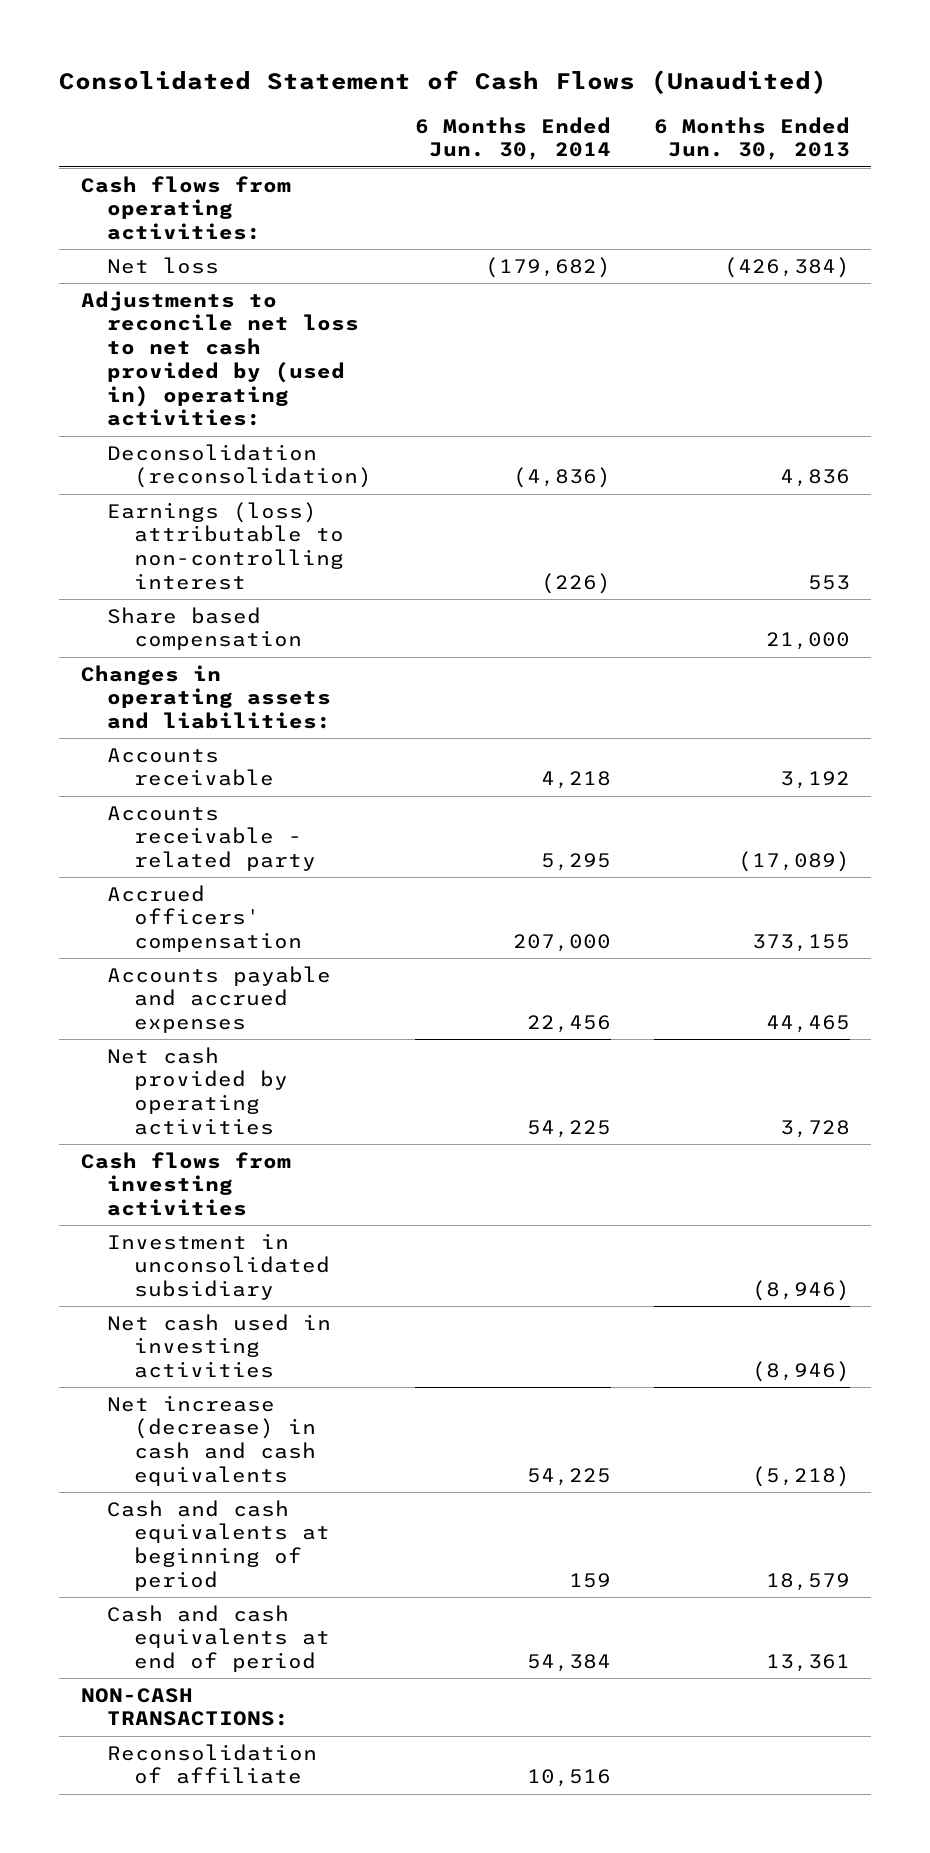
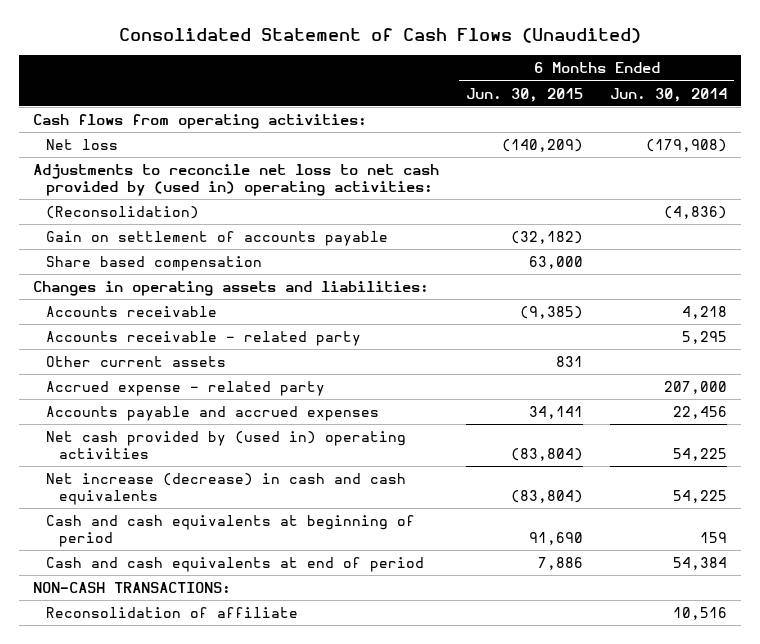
[653,116,850,161] 6 Months Ended Jun. 30, 2013 -> none
none -> [466,87,584,102] Jun. 30, 2015
[484,256,611,278] (179,682) -> [646,138,728,152] (179,908)
[107,501,344,590] Earnings (loss) attributable to non-controlling interest -> none
[107,443,372,489] Deconsolidation (reconsolidation) -> [45,205,199,219] (Reconsolidation)
none -> [45,230,388,246] Gain on settlement of accounts payable
[107,884,302,953] Accrued officers' compensation -> none
none -> [45,355,226,367] Other current assets
none -> [45,380,325,396] Accrued expense - related party
[80,1151,291,1217] Cash flows from investing activities -> none
[107,1232,330,1301] Investment in unconsolidated subsidiary -> none
[107,1313,332,1379] Net cash used in investing activities -> none
[107,1046,288,1135] Net cash provided by operating activities -> [45,430,406,460] Net cash provided by (used in) operating activities

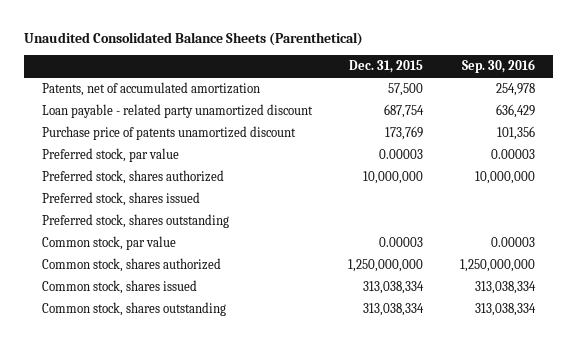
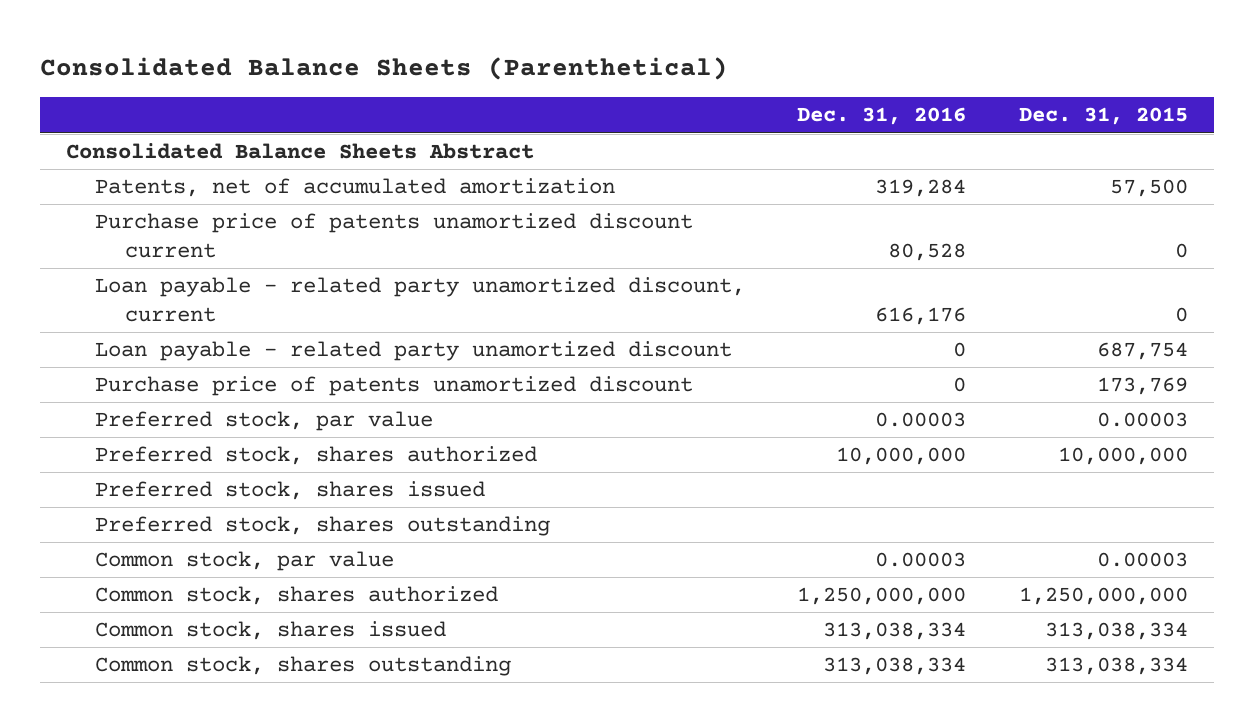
[23,31,363,46] Unaudited Consolidated Balance Sheets (Parenthetical) -> [39,56,728,80] Consolidated Balance Sheets (Parenthetical)
[461,59,535,74] Sep. 30, 2016 -> none
none -> [797,107,967,126] Dec. 31, 2016
none -> [65,143,534,160] Consolidated Balance Sheets Abstract
none -> [95,213,694,259] Purchase price of patents unamortized discount current
none -> [95,277,746,323] Loan payable - related party unamortized discount, current

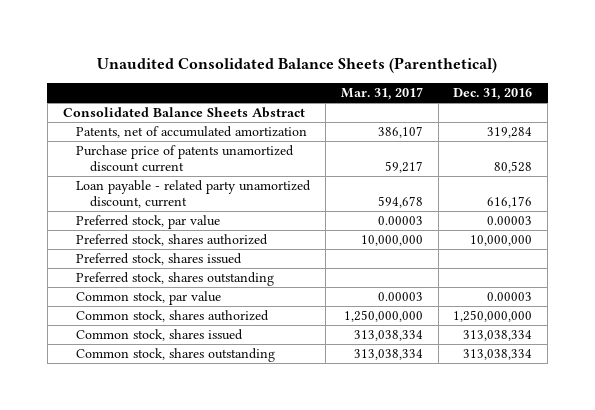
[39,56,728,80] Consolidated Balance Sheets (Parenthetical) -> [97,56,498,73] Unaudited Consolidated Balance Sheets (Parenthetical)
[1018,107,1188,126] Dec. 31, 2015 -> none
none -> [340,86,423,100] Mar. 31, 2017
[95,341,733,362] Loan payable - related party unamortized discount -> none
[95,376,694,397] Purchase price of patents unamortized discount -> none

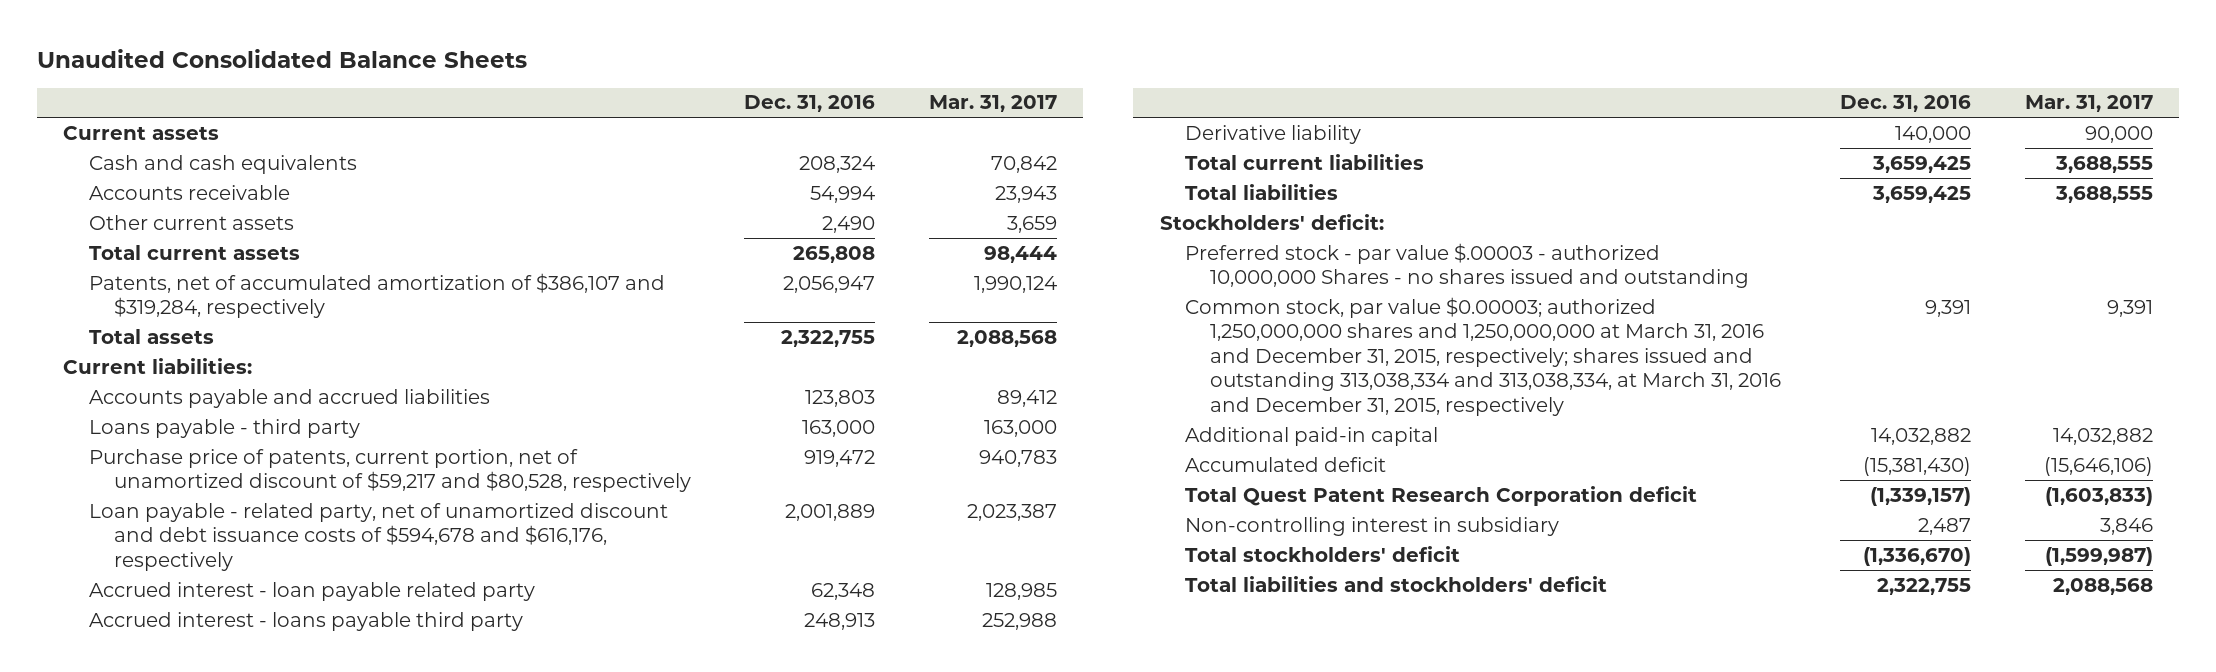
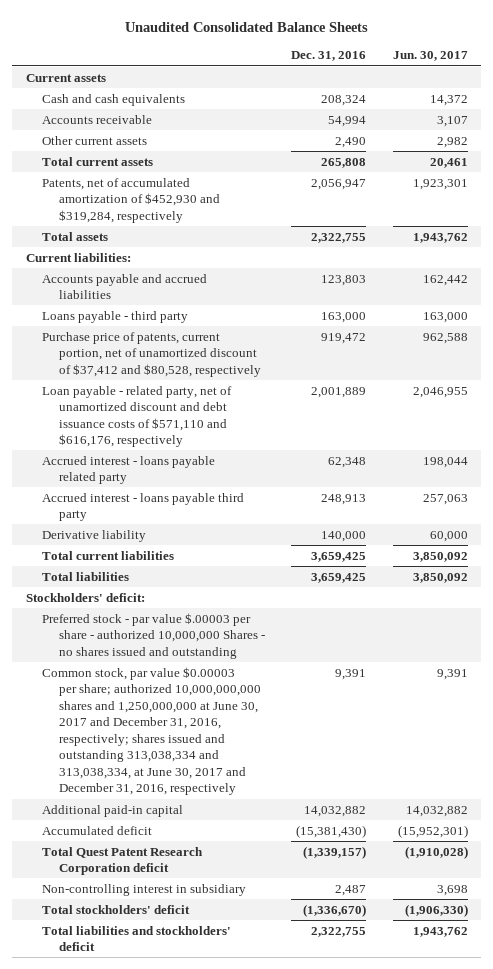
[928,95,1057,113] Mar. 31, 2017 -> none
none -> [392,51,468,62] Jun. 30, 2017
[88,272,665,319] Patents, net of accumulated amortization of $386,107 and $319,284, respectively -> [42,177,220,223] Patents, net of accumulated amortization of $452,930 and $319,284, respectively
[88,448,691,493] Purchase price of patents, current portion, net of unamortized discount of $59,217 and $80,528, respectively -> [42,331,261,377] Purchase price of patents, current portion, net of unamortized discount of $37,412 and $80,528, respectively
[88,502,668,571] Loan payable - related party, net of unamortized discount and debt issuance costs of $594,678 and $616,176, respectively -> [42,385,233,448] Loan payable - related party, net of unamortized discount and debt issuance costs of $571,110 and $616,176, respectively
[88,581,535,601] Accrued interest - loan payable related party -> [42,455,216,485] Accrued interest - loans payable related party
[1184,242,1750,289] Preferred stock - par value $.00003 - authorized 10,000,000 Shares - no shares issued and outstanding -> [42,612,265,659] Preferred stock - par value $.00003 per share - authorized 10,000,000 Shares - no shares issued and outstanding
[1184,296,1782,417] Common stock, par value $0.00003; authorized 1,250,000,000 shares and 1,250,000,000 at March 31, 2016 and December 31, 2015, respectively; shares issued and outstanding 313,038,334 and 313,038,334, at March 31, 2016 and December 31, 2015, respectively -> [42,666,261,796] Common stock, par value $0.00003 per share; authorized 10,000,000,000 shares and 1,250,000,000 at June 30, 2017 and December 31, 2016, respectively; shares issued and outstanding 313,038,334 and 313,038,334, at June 30, 2017 and December 31, 2016, respectively

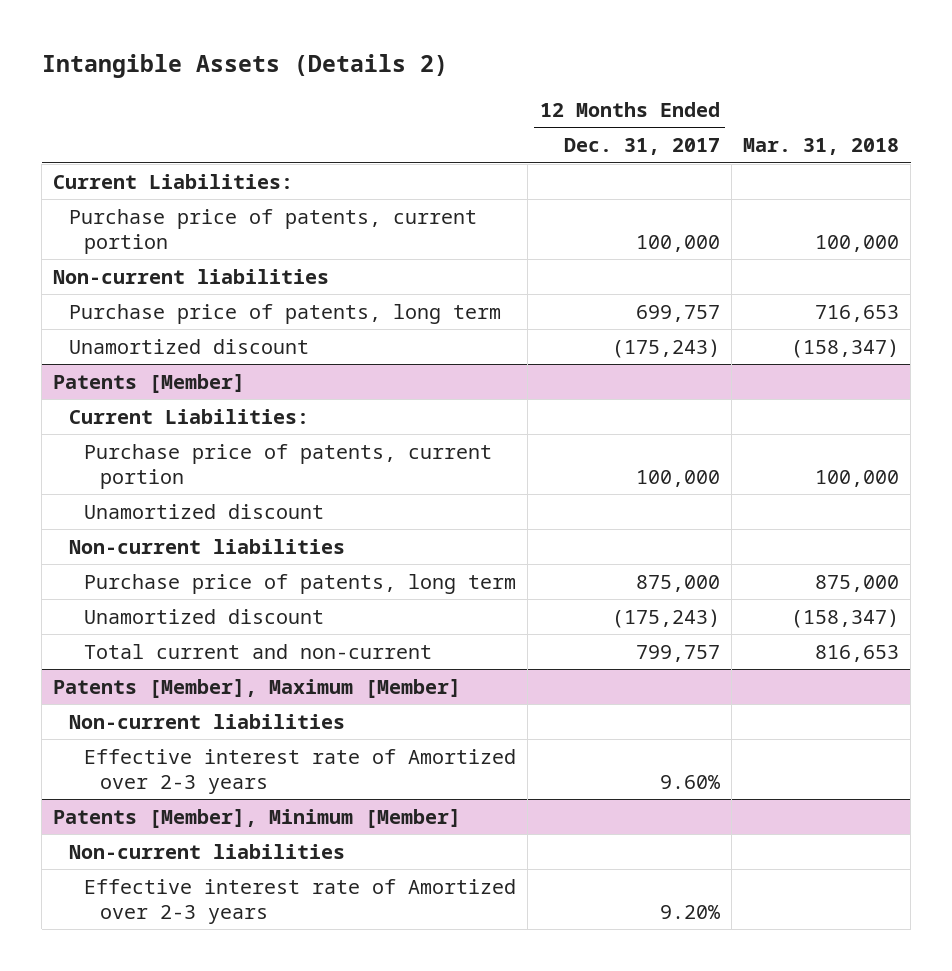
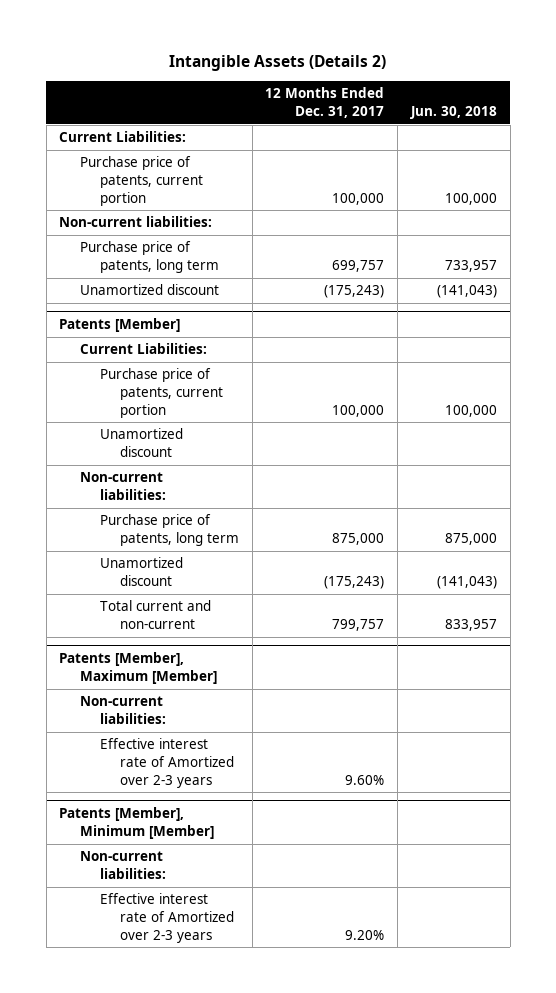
[742,138,899,156] Mar. 31, 2018 -> none
none -> [409,105,497,119] Jun. 30, 2018
[53,268,330,284] Non-current liabilities -> [59,216,213,228] Non-current liabilities:
[68,538,345,554] Non-current liabilities -> [79,472,166,501] Non-current liabilities:
[68,713,345,729] Non-current liabilities -> [79,696,166,725] Non-current liabilities:
[68,843,345,859] Non-current liabilities -> [79,851,166,880] Non-current liabilities:

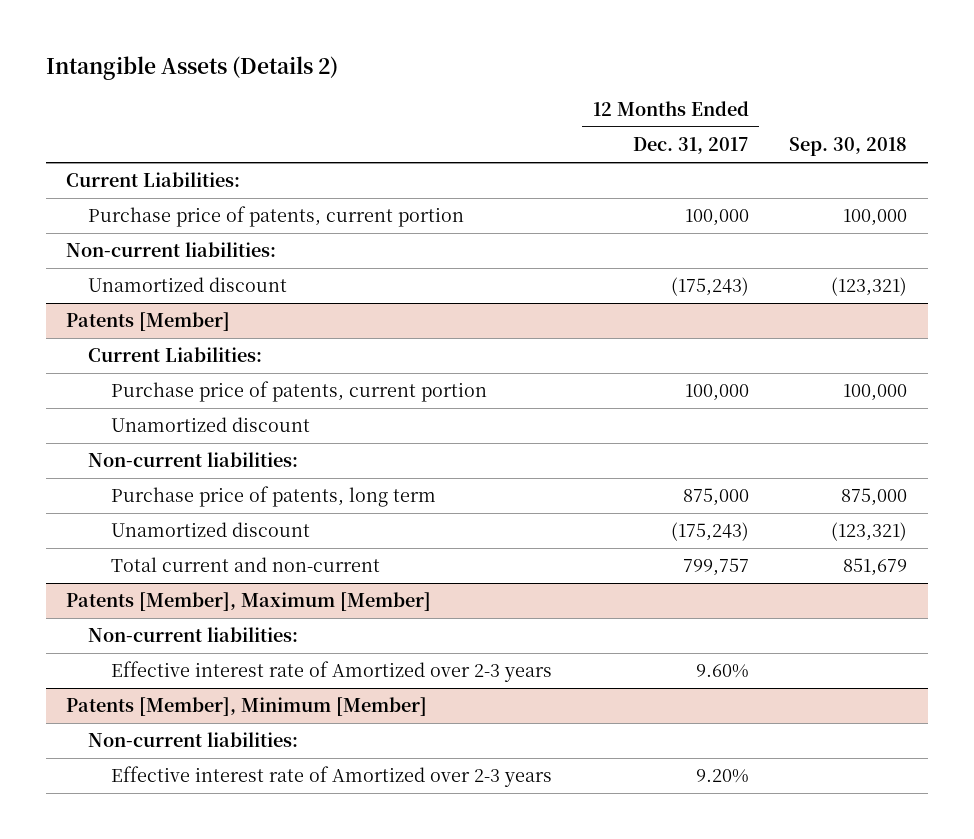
[409,105,497,119] Jun. 30, 2018 -> none
none -> [789,137,908,157] Sep. 30, 2018
[79,241,219,274] Purchase price of patents, long term -> none

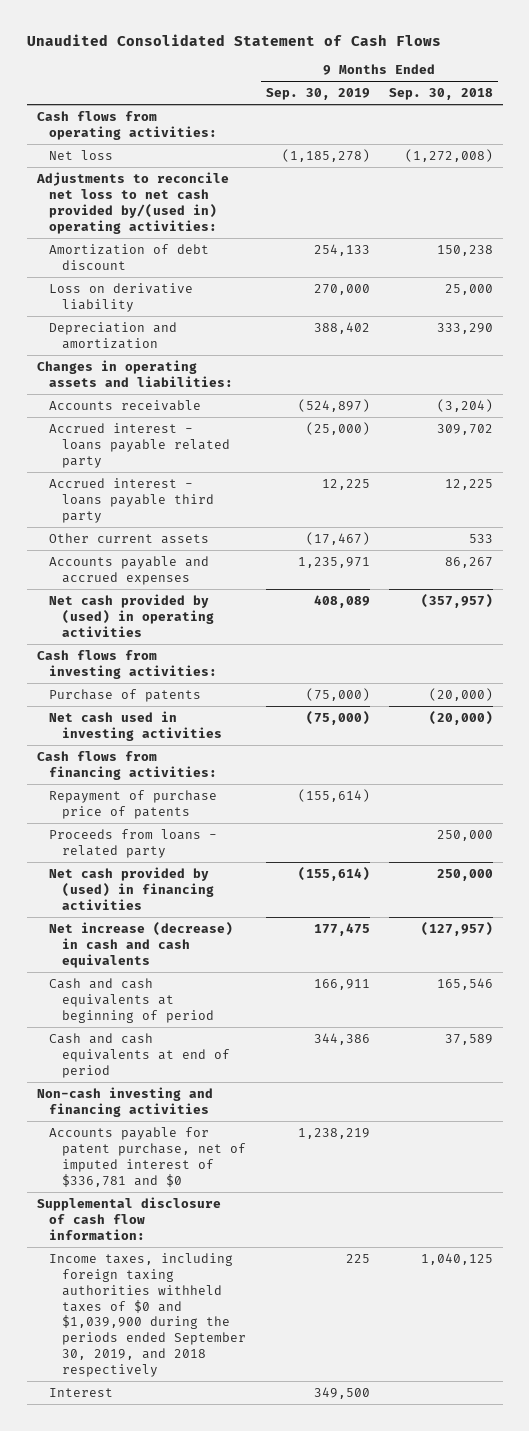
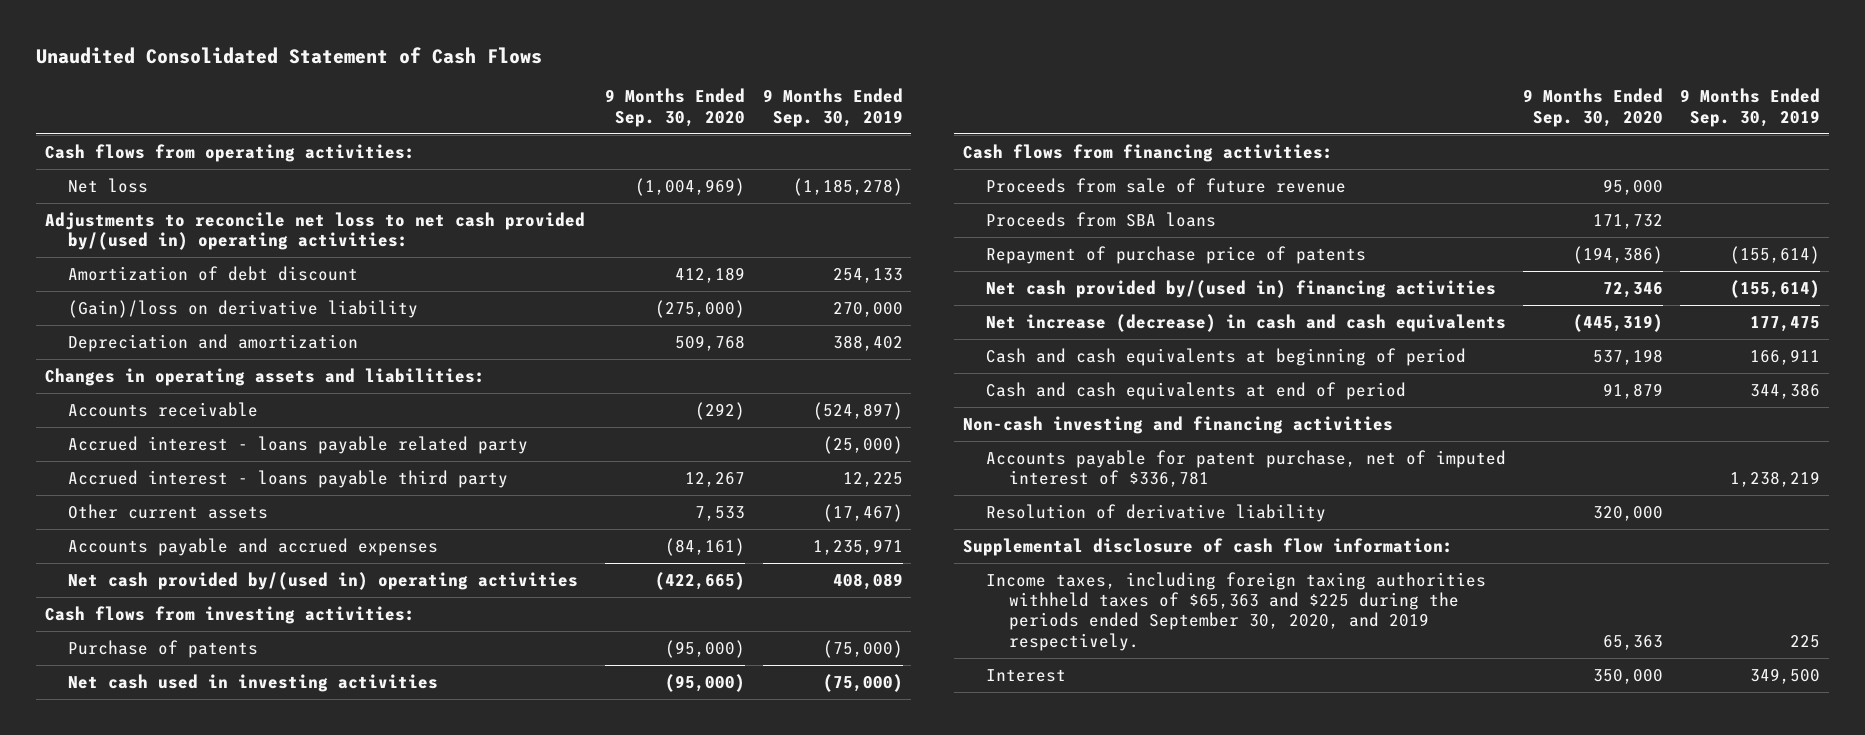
[388,88,493,101] Sep. 30, 2018 -> none
none -> [605,88,746,127] 9 Months Ended Sep. 30, 2020
[49,282,194,312] Loss on derivative liability -> [67,299,418,318] (Gain)/loss on derivative liability
[49,593,215,637] Net cash provided by (used) in operating activities -> [67,571,578,590] Net cash provided by/(used in) operating activities
none -> [985,177,1346,193] Proceeds from sale of future revenue
none -> [985,211,1216,227] Proceeds from SBA loans
[49,828,218,858] Proceeds from loans - related party -> none
[49,866,215,910] Net cash provided by (used) in financing activities -> [985,279,1496,298] Net cash provided by/(used in) financing activities
[49,1126,247,1187] Accounts payable for patent purchase, net of imputed interest of $336,781 and $0 -> [985,449,1506,488] Accounts payable for patent purchase, net of imputed interest of $336,781
none -> [985,503,1326,522] Resolution of derivative liability
[49,1252,247,1378] Income taxes, including foreign taxing authorities withheld taxes of $0 and $1,039,900 during the periods ended September 30, 2019, and 2018 respectively -> [985,571,1486,651] Income taxes, including foreign taxing authorities withheld taxes of $65,363 and $225 during the periods ended September 30, 2020, and 2019 respectively.

